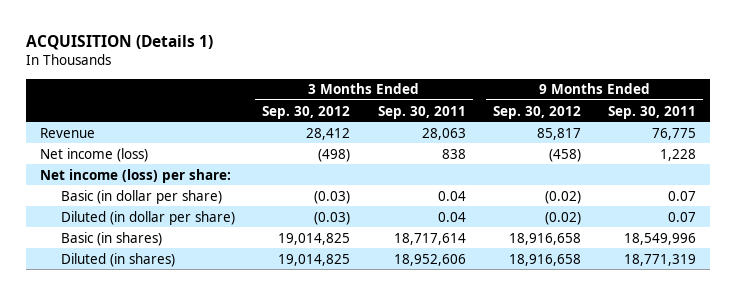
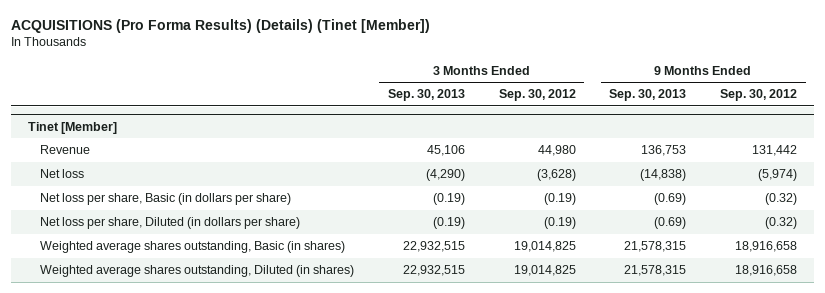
[26,34,214,50] ACQUISITION (Details 1) -> [10,18,430,33] ACQUISITIONS (Pro Forma Results) (Details) (Tinet [Member])
[377,105,466,119] Sep. 30, 2011 -> none
[608,105,697,119] Sep. 30, 2011 -> none
none -> [387,89,465,102] Sep. 30, 2013
none -> [609,89,687,102] Sep. 30, 2013
[39,168,231,183] Net income (loss) per share: -> none
none -> [27,121,117,134] Tinet [Member]
[306,127,351,140] 28,412 -> [537,145,576,157] 44,980
[537,127,582,140] 85,817 -> [752,145,798,157] 131,442
[39,147,148,162] Net income (loss) -> [39,169,84,179] Net loss
[318,148,351,162] (498) -> [536,169,576,182] (3,628)
[549,148,582,162] (458) -> [758,169,798,182] (5,974)
[60,189,222,204] Basic (in dollar per share) -> [39,193,291,206] Net loss per share, Basic (in dollars per share)
[314,190,351,204] (0.03) -> [543,193,576,206] (0.19)
[545,190,582,204] (0.02) -> [765,193,798,206] (0.32)
[60,210,235,225] Diluted (in dollar per share) -> [39,217,300,230] Net loss per share, Diluted (in dollars per share)
[314,211,351,225] (0.03) -> [543,217,576,230] (0.19)
[545,211,582,225] (0.02) -> [765,217,798,230] (0.32)
[60,231,162,246] Basic (in shares) -> [39,241,345,254] Weighted average shares outstanding, Basic (in shares)
[60,252,175,267] Diluted (in shares) -> [39,265,354,278] Weighted average shares outstanding, Diluted (in shares)

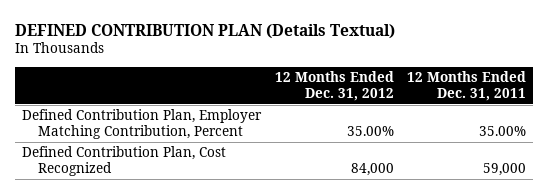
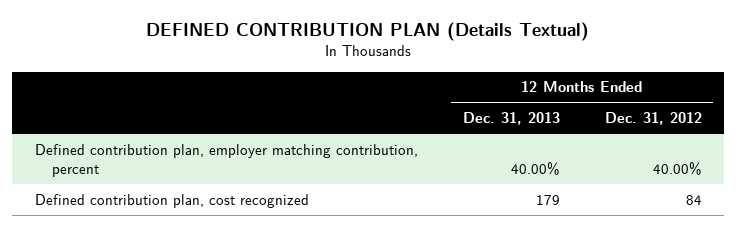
[407,70,527,101] 12 Months Ended Dec. 31, 2011 -> none
none -> [462,112,560,126] Dec. 31, 2013
[21,109,262,140] Defined Contribution Plan, Employer Matching Contribution, Percent -> [34,143,418,178] Defined contribution plan, employer matching contribution, percent
[346,126,394,137] 35.00% -> [652,162,702,176] 40.00%
[21,146,226,177] Defined Contribution Plan, Cost Recognized -> [34,193,309,208] Defined contribution plan, cost recognized
[350,163,394,177] 84,000 -> [685,194,702,205] 84

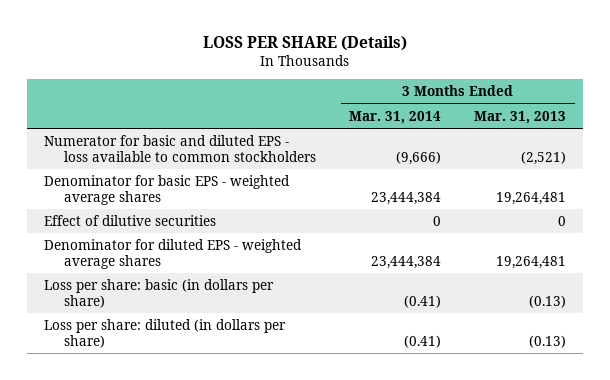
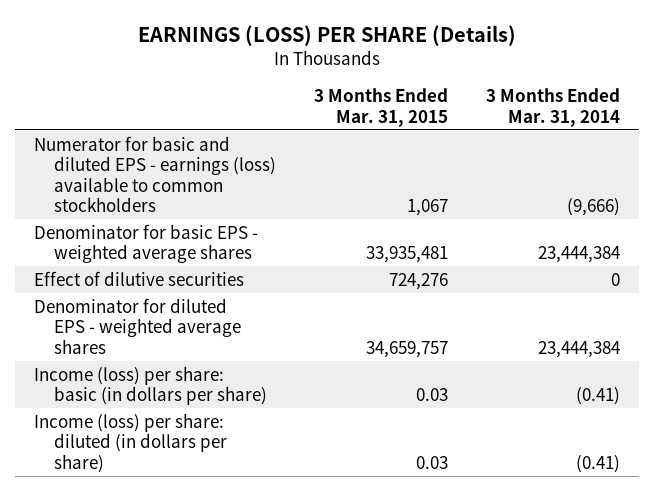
[203,36,408,52] LOSS PER SHARE (Details) -> [138,25,517,47] EARNINGS (LOSS) PER SHARE (Details)
[474,110,567,124] Mar. 31, 2013 -> none
none -> [313,88,448,127] 3 Months Ended Mar. 31, 2015
[43,134,317,163] Numerator for basic and diluted EPS - loss available to common stockholders -> [34,135,276,213] Numerator for basic and diluted EPS - earnings (loss) available to common stockholders
[43,278,274,309] Loss per share: basic (in dollars per share) -> [34,365,267,406] Income (loss) per share: basic (in dollars per share)
[43,318,286,349] Loss per share: diluted (in dollars per share) -> [34,412,227,473] Income (loss) per share: diluted (in dollars per share)

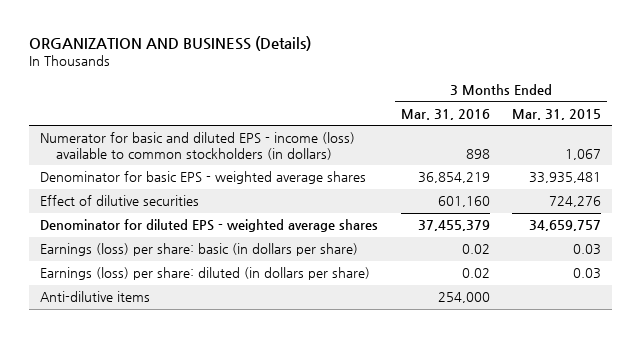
[138,25,517,47] EARNINGS (LOSS) PER SHARE (Details) -> [28,36,311,52] ORGANIZATION AND BUSINESS (Details)
[486,88,621,127] 3 Months Ended Mar. 31, 2014 -> none
none -> [400,109,490,121] Mar. 31, 2016
[34,135,276,213] Numerator for basic and diluted EPS - earnings (loss) available to common stockholders -> [39,132,355,160] Numerator for basic and diluted EPS - income (loss) available to common stockholders (in dollars)
[34,365,267,406] Income (loss) per share: basic (in dollars per share) -> [39,243,358,257] Earnings (loss) per share: basic (in dollars per share)
[34,412,227,473] Income (loss) per share: diluted (in dollars per share) -> [39,267,370,281] Earnings (loss) per share: diluted (in dollars per share)
none -> [39,291,150,303] Anti-dilutive items

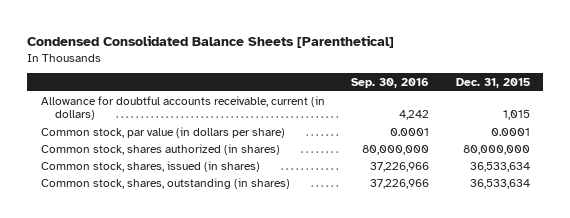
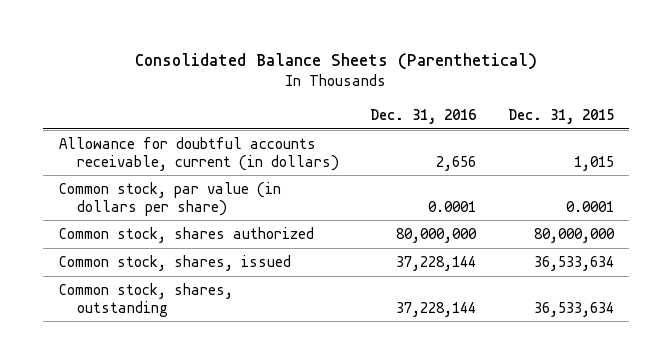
[27,34,395,48] Condensed Consolidated Balance Sheets [Parenthetical] -> [135,53,538,71] Consolidated Balance Sheets (Parenthetical)
[351,78,430,89] Sep. 30, 2016 -> none
none -> [370,109,477,125] Dec. 31, 2016
[40,143,280,155] Common stock, shares authorized (in shares) -> [58,227,314,244] Common stock, shares authorized
[40,160,260,172] Common stock, shares, issued (in shares) -> [58,255,291,272] Common stock, shares, issued
[40,177,290,189] Common stock, shares, outstanding (in shares) -> [58,283,233,317] Common stock, shares, outstanding

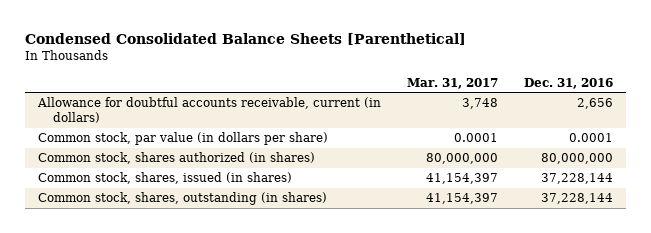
[135,53,538,71] Consolidated Balance Sheets (Parenthetical) -> [24,32,466,45] Condensed Consolidated Balance Sheets [Parenthetical]
[507,109,614,125] Dec. 31, 2015 -> none
none -> [406,77,498,89] Mar. 31, 2017
[58,227,314,244] Common stock, shares authorized -> [37,152,315,165] Common stock, shares authorized (in shares)
[58,255,291,272] Common stock, shares, issued -> [37,172,292,185] Common stock, shares, issued (in shares)
[58,283,233,317] Common stock, shares, outstanding -> [37,192,327,206] Common stock, shares, outstanding (in shares)

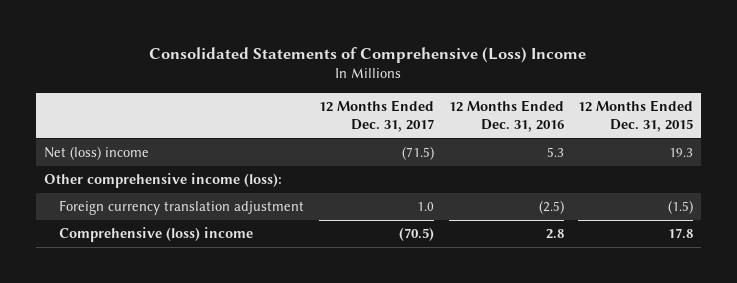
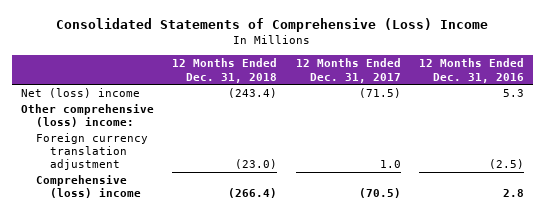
[578,99,694,132] 12 Months Ended Dec. 31, 2015 -> none
none -> [172,58,278,83] 12 Months Ended Dec. 31, 2018
[43,173,282,189] Other comprehensive income (loss): -> [21,104,155,128] Other comprehensive (loss) income:

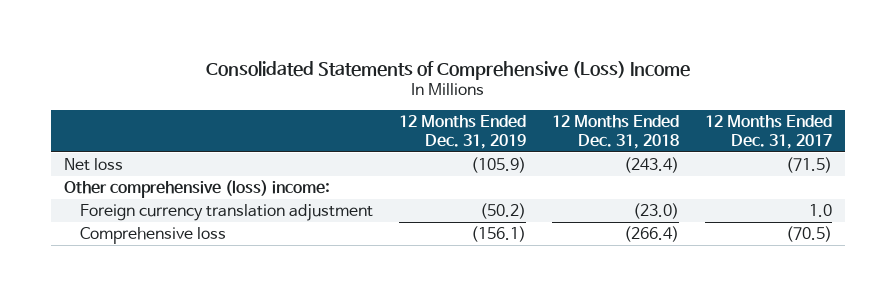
[418,58,524,83] 12 Months Ended Dec. 31, 2016 -> none
none -> [398,115,526,150] 12 Months Ended Dec. 31, 2019
[21,88,141,99] Net (loss) income -> [63,157,123,171] Net loss
[35,175,142,199] Comprehensive (loss) income -> [79,226,226,244] Comprehensive loss

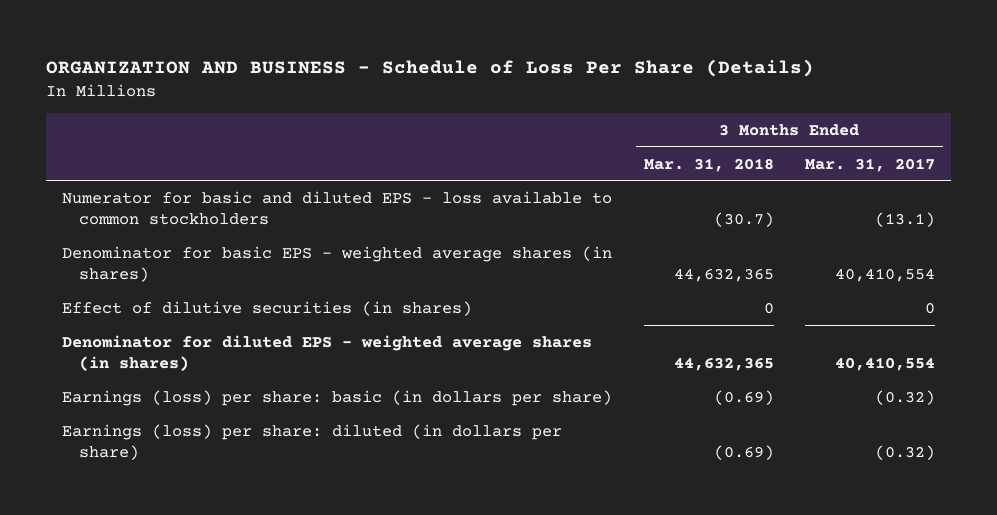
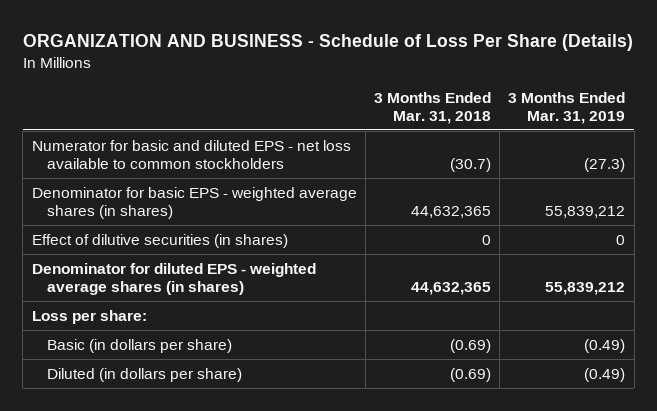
[804,157,935,172] Mar. 31, 2017 -> none
none -> [508,91,626,124] 3 Months Ended Mar. 31, 2019
[62,190,613,225] Numerator for basic and diluted EPS - loss available to common stockholders -> [31,139,351,169] Numerator for basic and diluted EPS - net loss available to common stockholders
none -> [31,309,147,324] Loss per share:
[62,389,613,406] Earnings (loss) per share: basic (in dollars per share) -> [46,338,232,353] Basic (in dollars per share)
[62,423,563,460] Earnings (loss) per share: diluted (in dollars per share) -> [46,367,242,382] Diluted (in dollars per share)

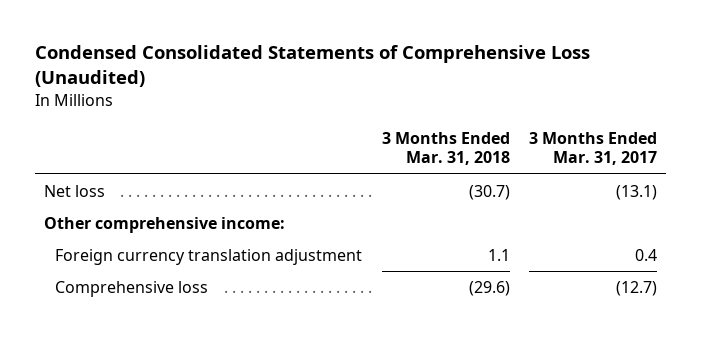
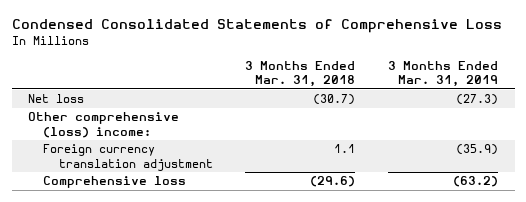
[34,45,590,88] Condensed Consolidated Statements of Comprehensive Loss (Unaudited) -> [11,19,502,34] Condensed Consolidated Statements of Comprehensive Loss
[528,131,657,166] 3 Months Ended Mar. 31, 2017 -> none
none -> [388,60,499,87] 3 Months Ended Mar. 31, 2019
[44,216,286,233] Other comprehensive income: -> [28,112,180,138] Other comprehensive (loss) income:

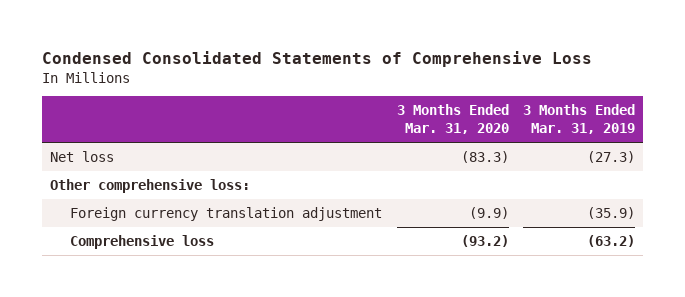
[245,60,356,87] 3 Months Ended Mar. 31, 2018 -> none
none -> [396,104,509,135] 3 Months Ended Mar. 31, 2020
[28,112,180,138] Other comprehensive (loss) income: -> [49,178,250,193] Other comprehensive loss:

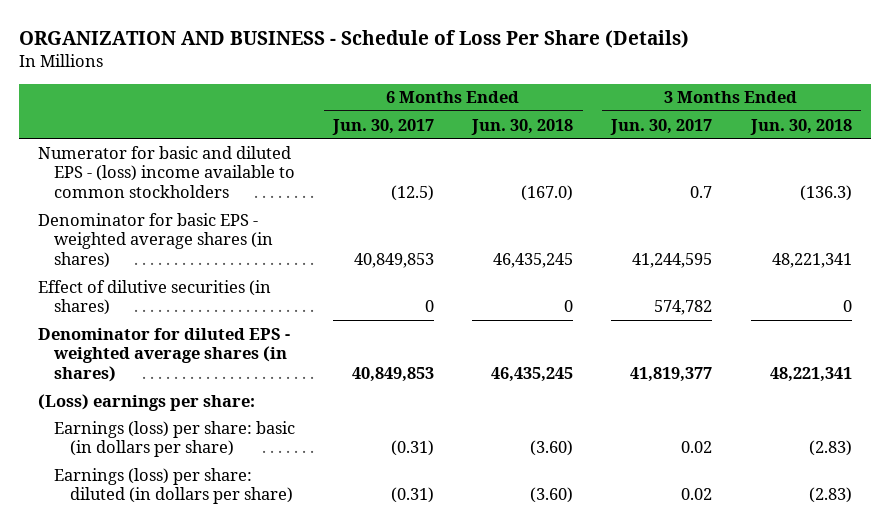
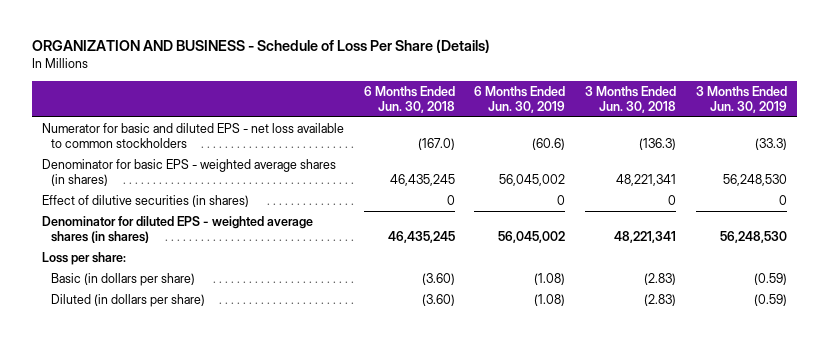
[332,118,435,135] Jun. 30, 2017 -> none
[610,118,713,135] Jun. 30, 2017 -> none
none -> [474,85,566,113] 6 Months Ended Jun. 30, 2019
none -> [696,85,788,113] 3 Months Ended Jun. 30, 2019
[38,145,296,198] Numerator for basic and diluted EPS - (loss) income available to common stockholders -> [41,123,344,149] Numerator for basic and diluted EPS - net loss available to common stockholders
[38,393,256,411] (Loss) earnings per share: -> [41,252,126,266] Loss per share:
[54,420,296,458] Earnings (loss) per share: basic (in dollars per share) -> [50,273,195,287] Basic (in dollars per share)
[54,467,294,505] Earnings (loss) per share: diluted (in dollars per share) -> [50,294,205,308] Diluted (in dollars per share)

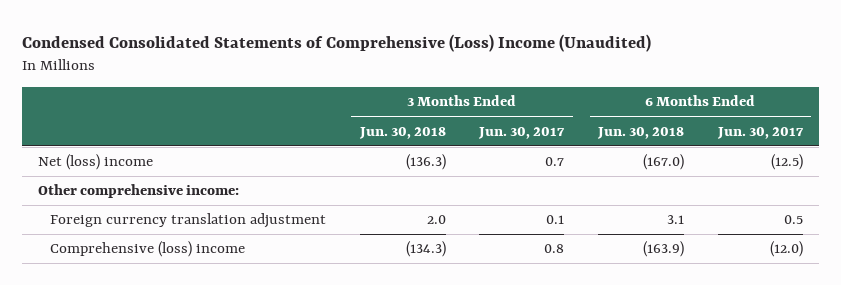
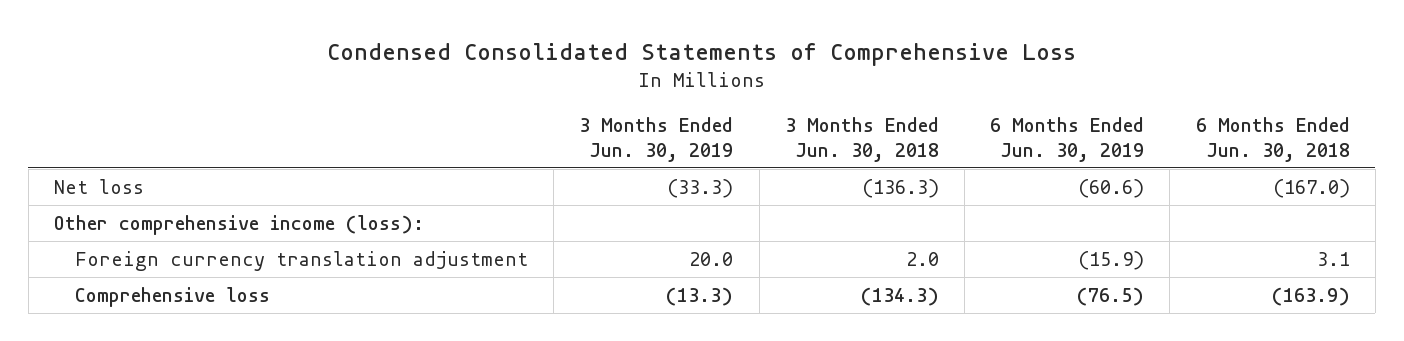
[21,33,651,52] Condensed Consolidated Statements of Comprehensive (Loss) Income (Unaudited) -> [326,42,1076,66] Condensed Consolidated Statements of Comprehensive Loss
[478,126,566,139] Jun. 30, 2017 -> none
[716,126,804,139] Jun. 30, 2017 -> none
none -> [579,117,734,162] 3 Months Ended Jun. 30, 2019
none -> [990,117,1145,162] 6 Months Ended Jun. 30, 2019
[38,154,154,171] Net (loss) income -> [54,178,145,194] Net loss
[38,184,240,199] Other comprehensive income: -> [54,214,425,235] Other comprehensive income (loss):
[50,241,246,258] Comprehensive (loss) income -> [74,286,270,307] Comprehensive loss

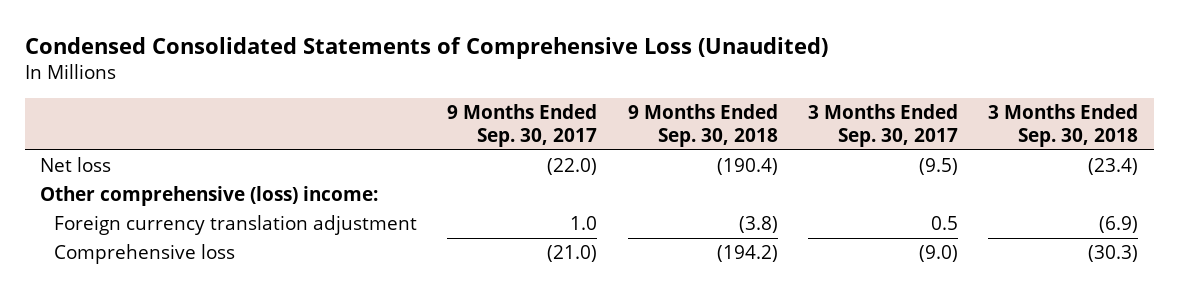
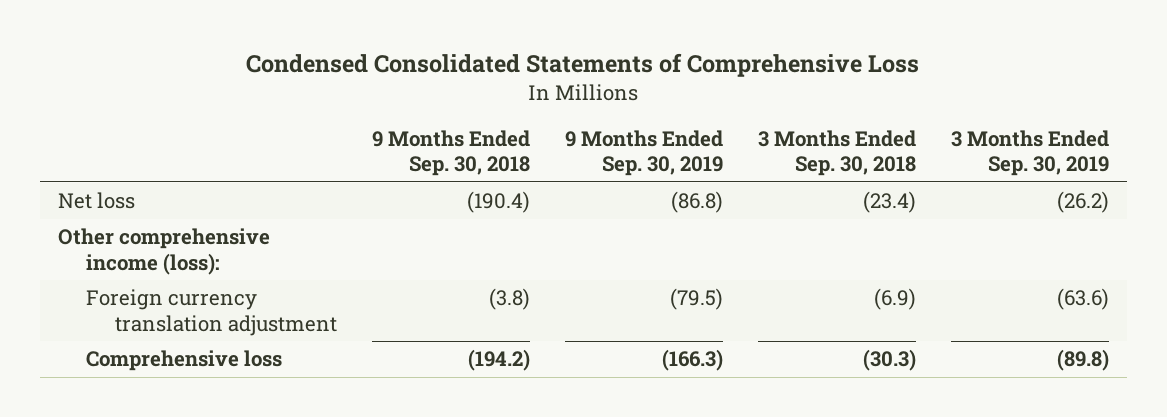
[25,36,829,59] Condensed Consolidated Statements of Comprehensive Loss (Unaudited) -> [246,53,920,78] Condensed Consolidated Statements of Comprehensive Loss
[447,103,598,147] 9 Months Ended Sep. 30, 2017 -> none
[807,103,958,147] 3 Months Ended Sep. 30, 2017 -> none
none -> [565,129,724,177] 9 Months Ended Sep. 30, 2019
none -> [951,129,1110,177] 3 Months Ended Sep. 30, 2019
[40,185,379,206] Other comprehensive (loss) income: -> [57,228,270,275] Other comprehensive income (loss):

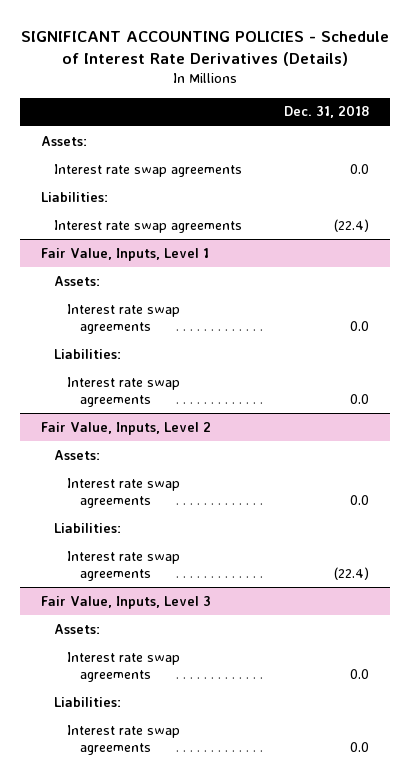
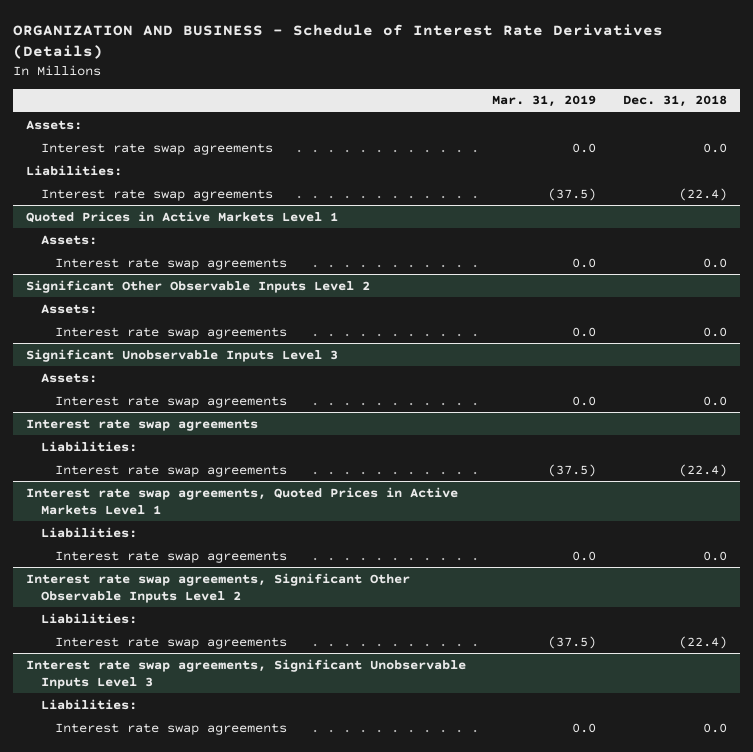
[21,31,390,67] SIGNIFICANT ACCOUNTING POLICIES - Schedule of Interest Rate Derivatives (Details) -> [13,23,664,60] ORGANIZATION AND BUSINESS - Schedule of Interest Rate Derivatives (Details)
none -> [492,95,597,108] Mar. 31, 2019
[41,247,210,261] Fair Value, Inputs, Level 1 -> [26,210,339,223] Quoted Prices in Active Markets Level 1
[54,348,122,359] Liabilities: -> none
none -> [26,279,371,293] Significant Other Observable Inputs Level 2
none -> [40,303,97,314] Assets:
[41,421,212,435] Fair Value, Inputs, Level 2 -> none
none -> [26,348,339,362] Significant Unobservable Inputs Level 3
none -> [26,418,259,431] Interest rate swap agreements
[41,595,212,609] Fair Value, Inputs, Level 3 -> none
[54,623,101,634] Assets: -> none
none -> [26,486,459,515] Interest rate swap agreements, Quoted Prices in Active Markets Level 1
none -> [40,526,137,538] Liabilities:
none -> [26,572,411,603] Interest rate swap agreements, Significant Other Observable Inputs Level 2
none -> [55,636,288,649] Interest rate swap agreements
none -> [26,658,467,689] Interest rate swap agreements, Significant Unobservable Inputs Level 3
none -> [40,698,137,710] Liabilities:

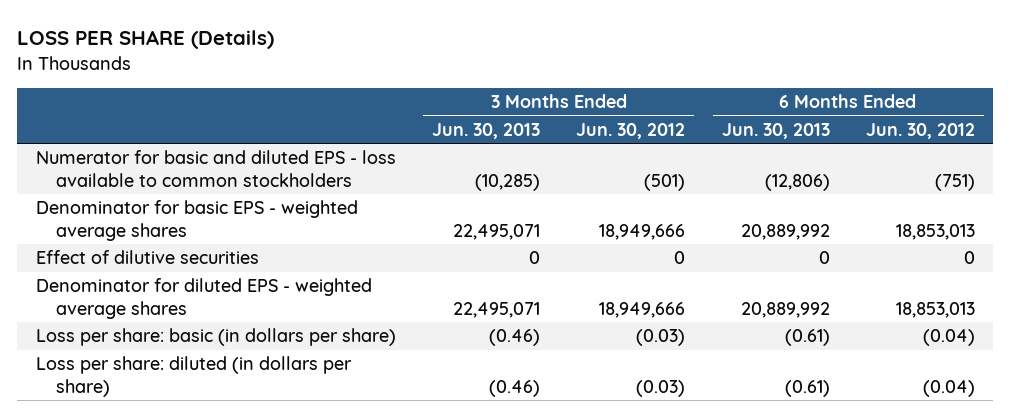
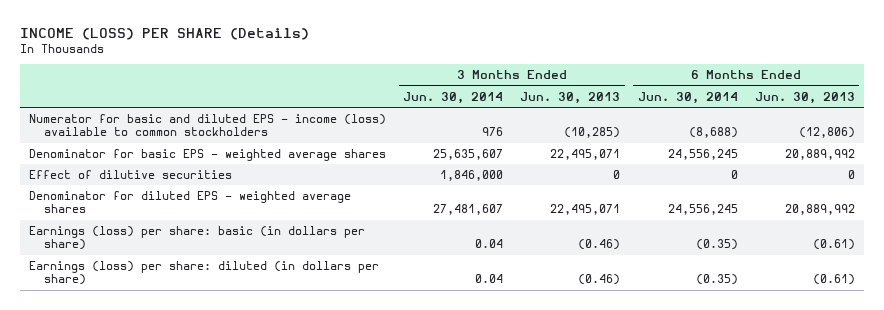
[17,30,275,50] LOSS PER SHARE (Details) -> [20,27,310,40] INCOME (LOSS) PER SHARE (Details)
[576,122,686,139] Jun. 30, 2012 -> none
[866,122,976,139] Jun. 30, 2012 -> none
none -> [403,91,504,104] Jun. 30, 2014
none -> [637,91,738,104] Jun. 30, 2014
[35,150,396,187] Numerator for basic and diluted EPS - loss available to common stockholders -> [28,114,386,137] Numerator for basic and diluted EPS - income (loss) available to common stockholders
[35,328,396,347] Loss per share: basic (in dollars per share) -> [28,226,365,251] Earnings (loss) per share: basic (in dollars per share)
[35,356,352,397] Loss per share: diluted (in dollars per share) -> [28,261,379,286] Earnings (loss) per share: diluted (in dollars per share)

